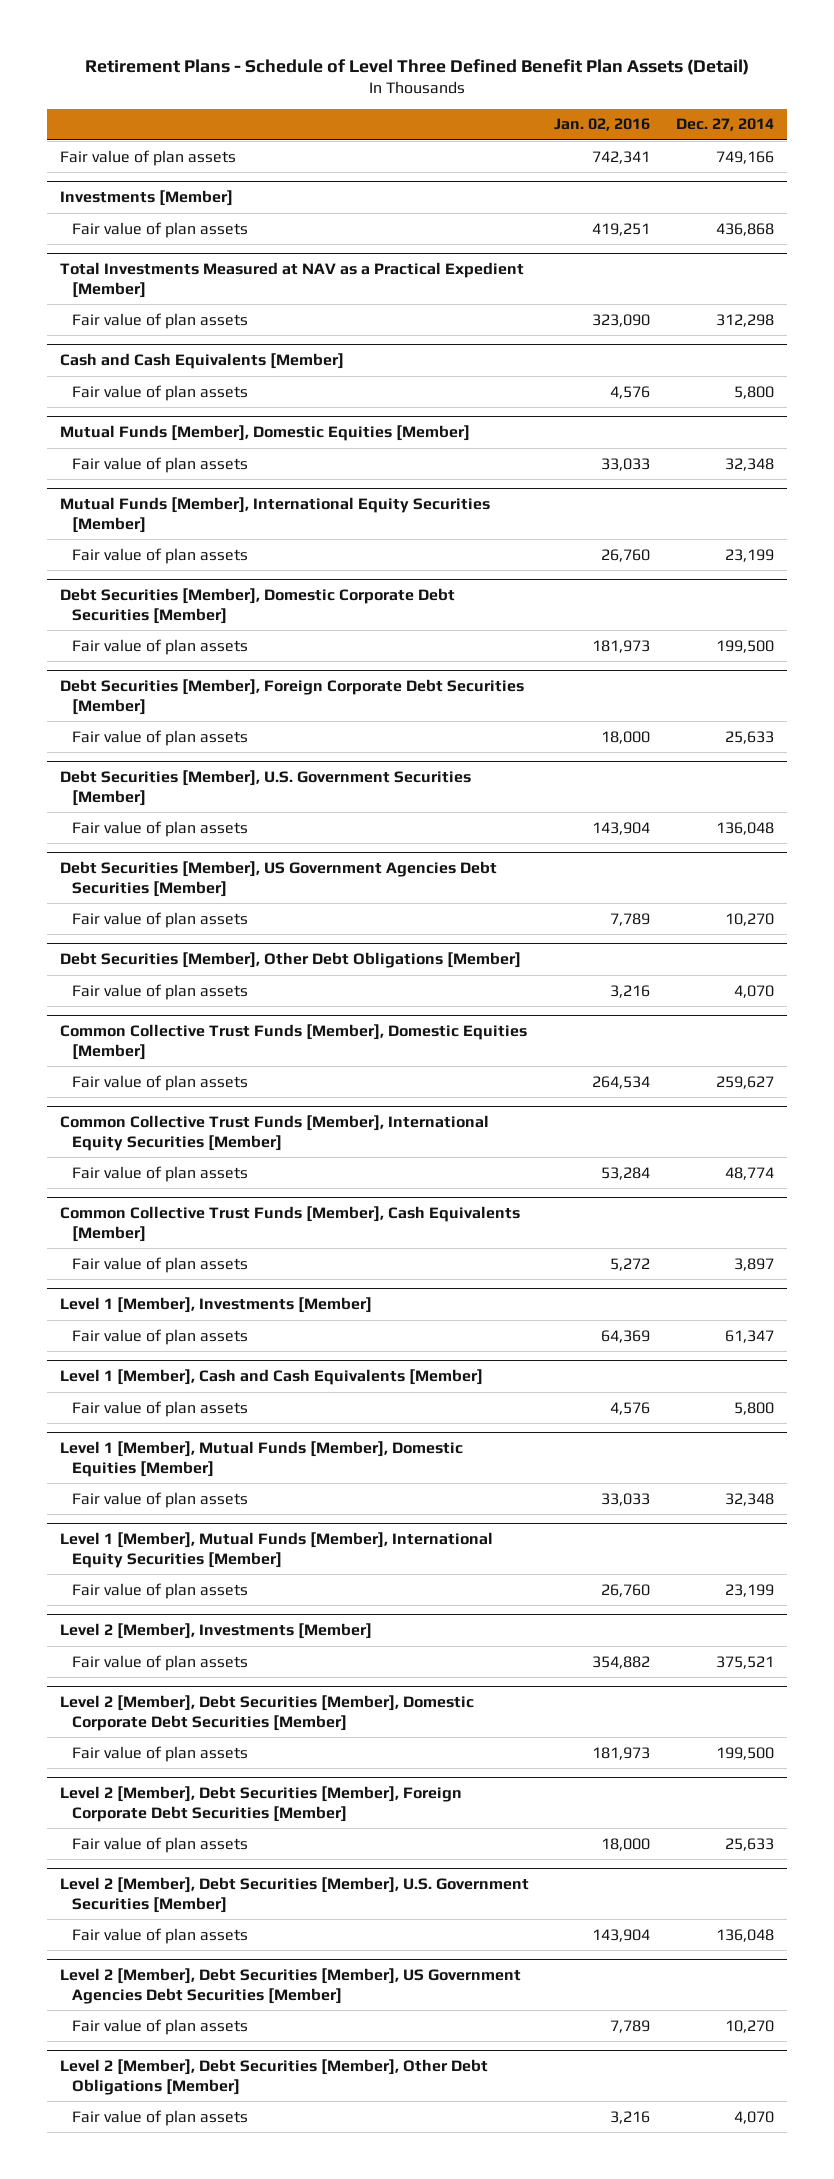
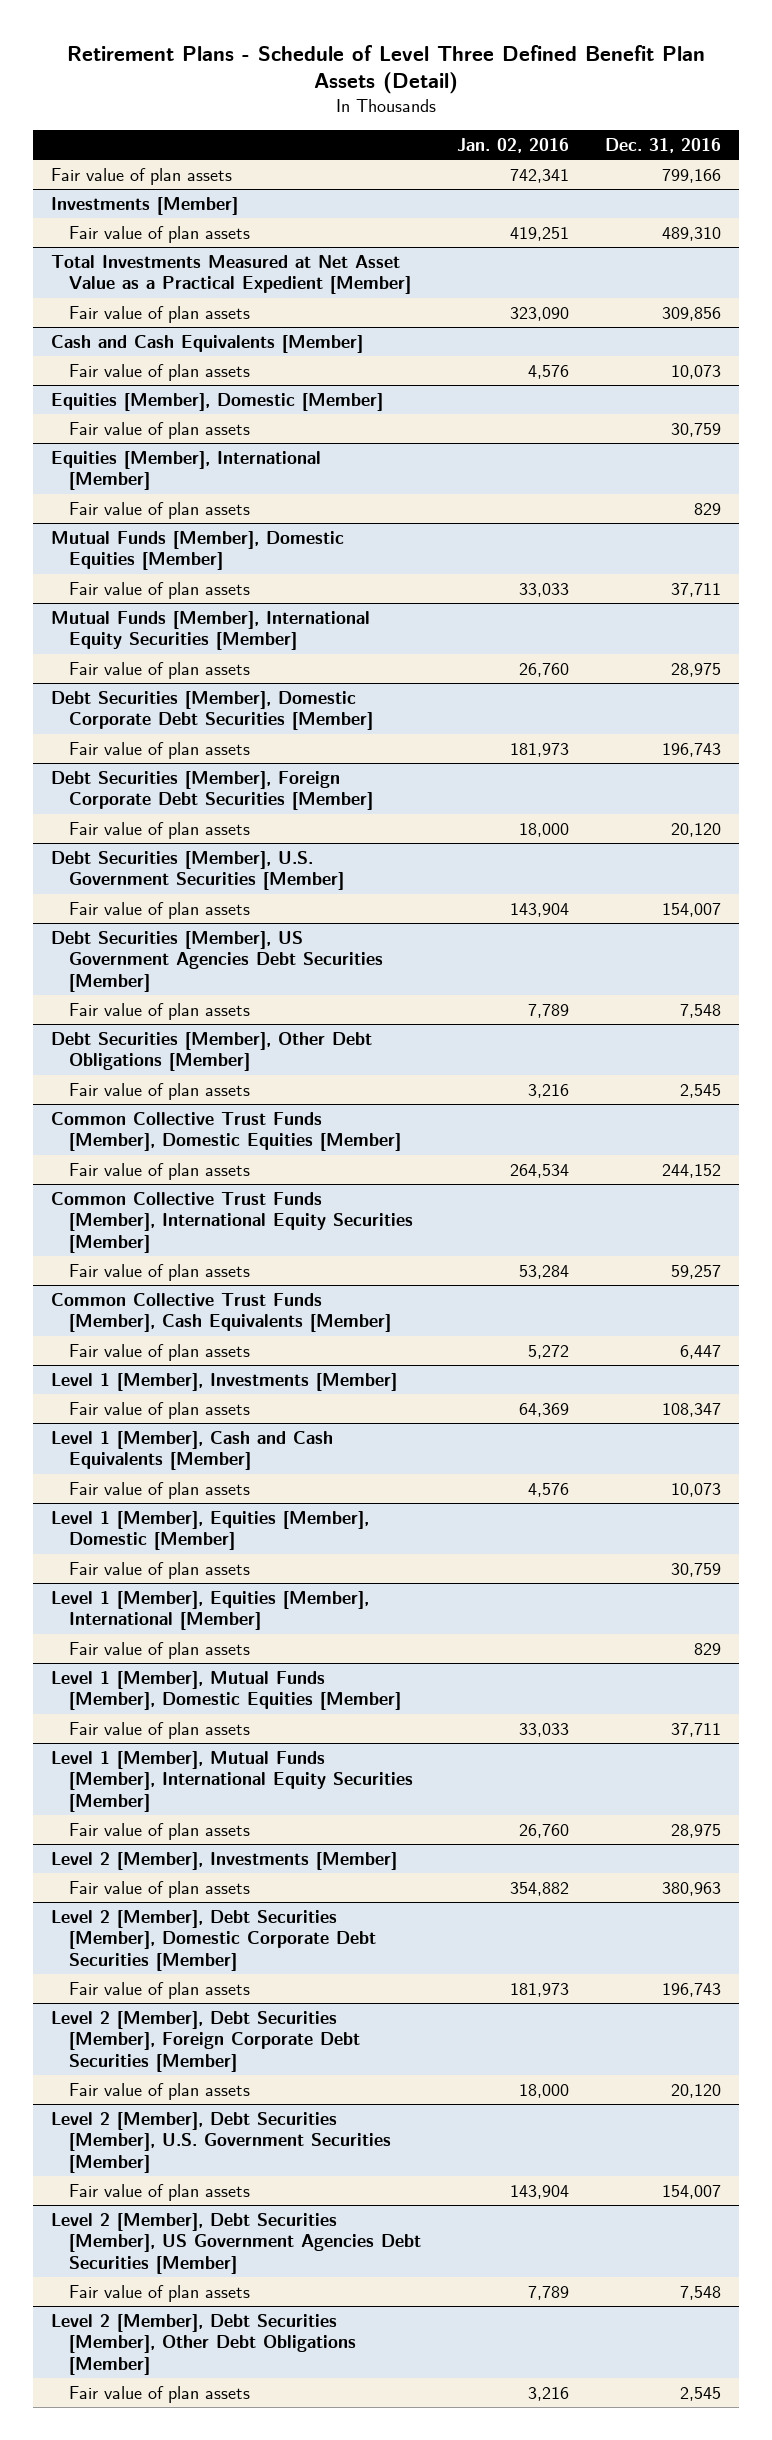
[675,118,774,132] Dec. 27, 2014 -> none
none -> [604,137,721,153] Dec. 31, 2016
[59,262,524,298] Total Investments Measured at NAV as a Practical Expedient [Member] -> [51,254,412,295] Total Investments Measured at Net Asset Value as a Practical Expedient [Member]
none -> [51,392,384,411] Equities [Member], Domestic [Member]
none -> [69,421,251,439] Fair value of plan assets
none -> [51,450,322,491] Equities [Member], International [Member]
none -> [69,501,251,519] Fair value of plan assets
none -> [51,1510,370,1551] Level 1 [Member], Equities [Member], Domestic [Member]
none -> [69,1561,251,1579] Fair value of plan assets
none -> [51,1590,370,1631] Level 1 [Member], Equities [Member], International [Member]
none -> [69,1641,251,1659] Fair value of plan assets

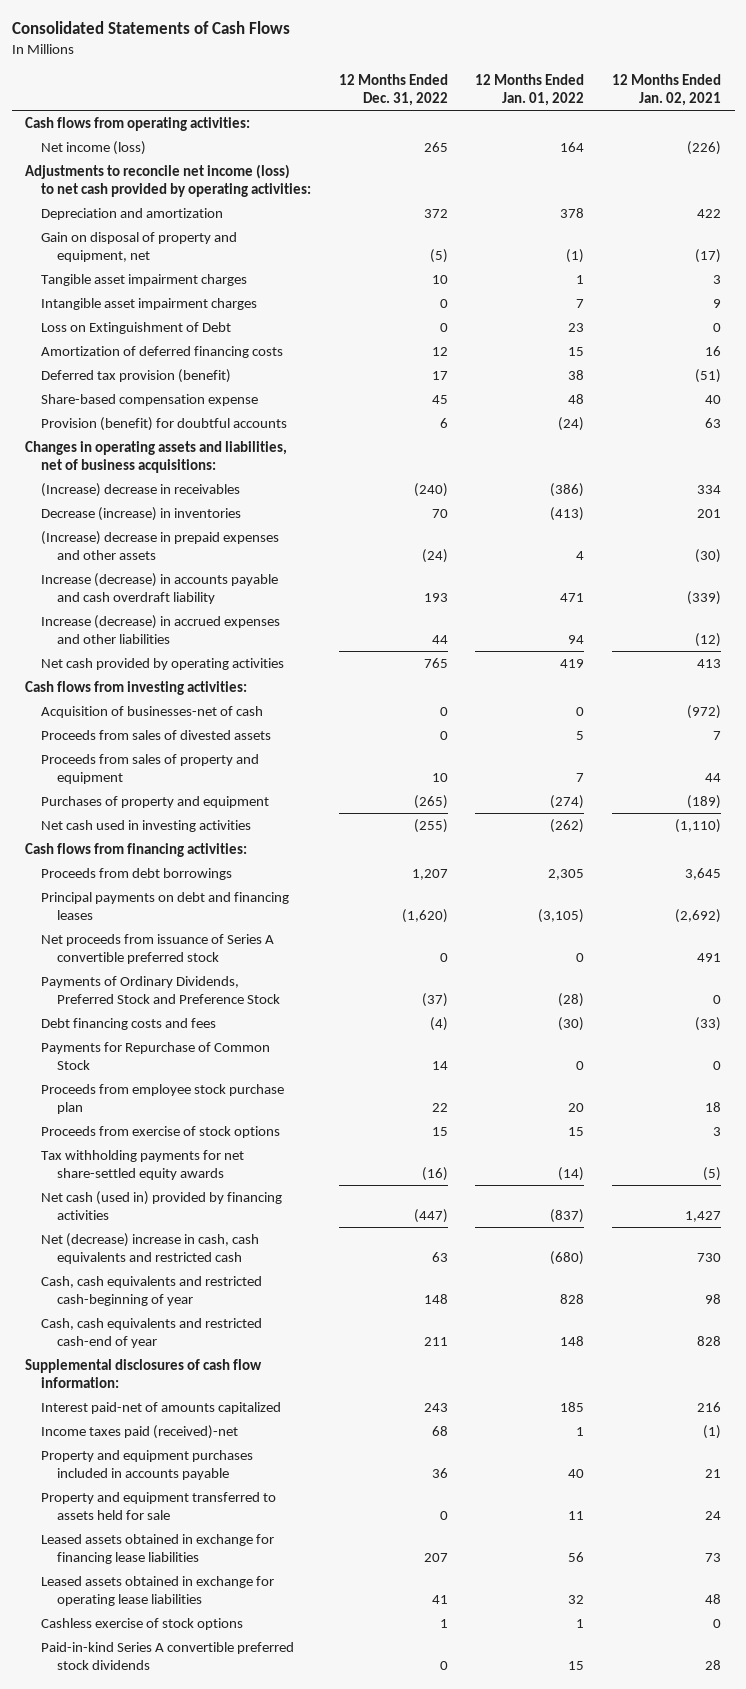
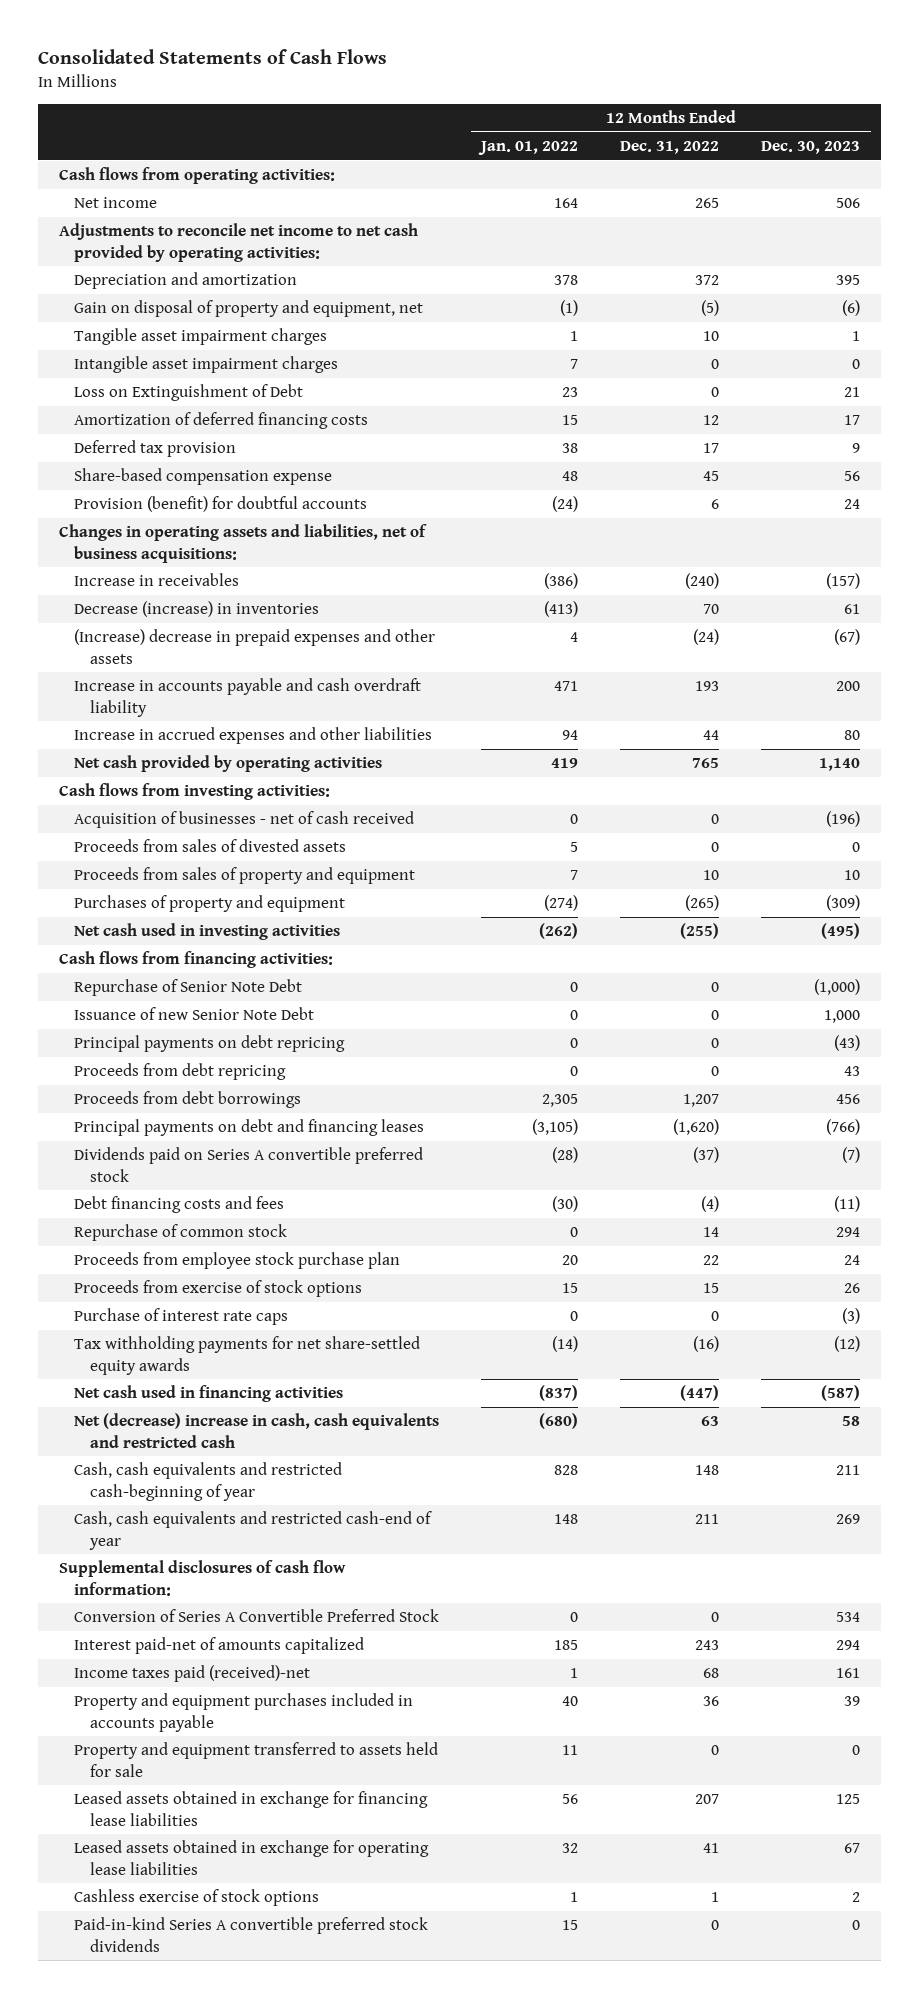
[611,73,721,106] 12 Months Ended Jan. 02, 2021 -> none
none -> [761,141,861,155] Dec. 30, 2023
[41,140,147,155] Net income (loss) -> [74,197,158,209] Net income
[25,163,312,197] Adjustments to reconcile net income (loss) to net cash provided by operating activities: -> [58,223,418,262] Adjustments to reconcile net income to net cash provided by operating activities:
[41,368,232,383] Deferred tax provision (benefit) -> [74,440,237,458] Deferred tax provision
[41,482,241,497] (Increase) decrease in receivables -> [74,573,240,587] Increase in receivables
[41,572,279,604] Increase (decrease) in accounts payable and cash overdraft liability -> [74,678,422,717] Increase in accounts payable and cash overdraft liability
[41,614,281,644] Increase (decrease) in accrued expenses and other liabilities -> [74,727,433,745] Increase in accrued expenses and other liabilities
[41,705,264,718] Acquisition of businesses-net of cash -> [74,811,415,829] Acquisition of businesses - net of cash received
none -> [74,979,303,997] Repurchase of Senior Note Debt
none -> [74,1007,315,1021] Issuance of new Senior Note Debt
none -> [74,1035,346,1053] Principal payments on debt repricing
none -> [74,1063,287,1081] Proceeds from debt repricing
[41,933,275,964] Net proceeds from issuance of Series A convertible preferred stock -> none
[41,975,280,1004] Payments of Ordinary Dividends, Preferred Stock and Preference Stock -> [74,1147,424,1182] Dividends paid on Series A convertible preferred stock
[41,1041,271,1070] Payments for Repurchase of Common Stock -> [74,1224,288,1242] Repurchase of common stock
none -> [74,1308,289,1326] Purchase of interest rate caps
[41,1190,283,1220] Net cash (used in) provided by financing activities -> [74,1385,344,1403] Net cash used in financing activities
none -> [74,1609,440,1623] Conversion of Series A Convertible Preferred Stock

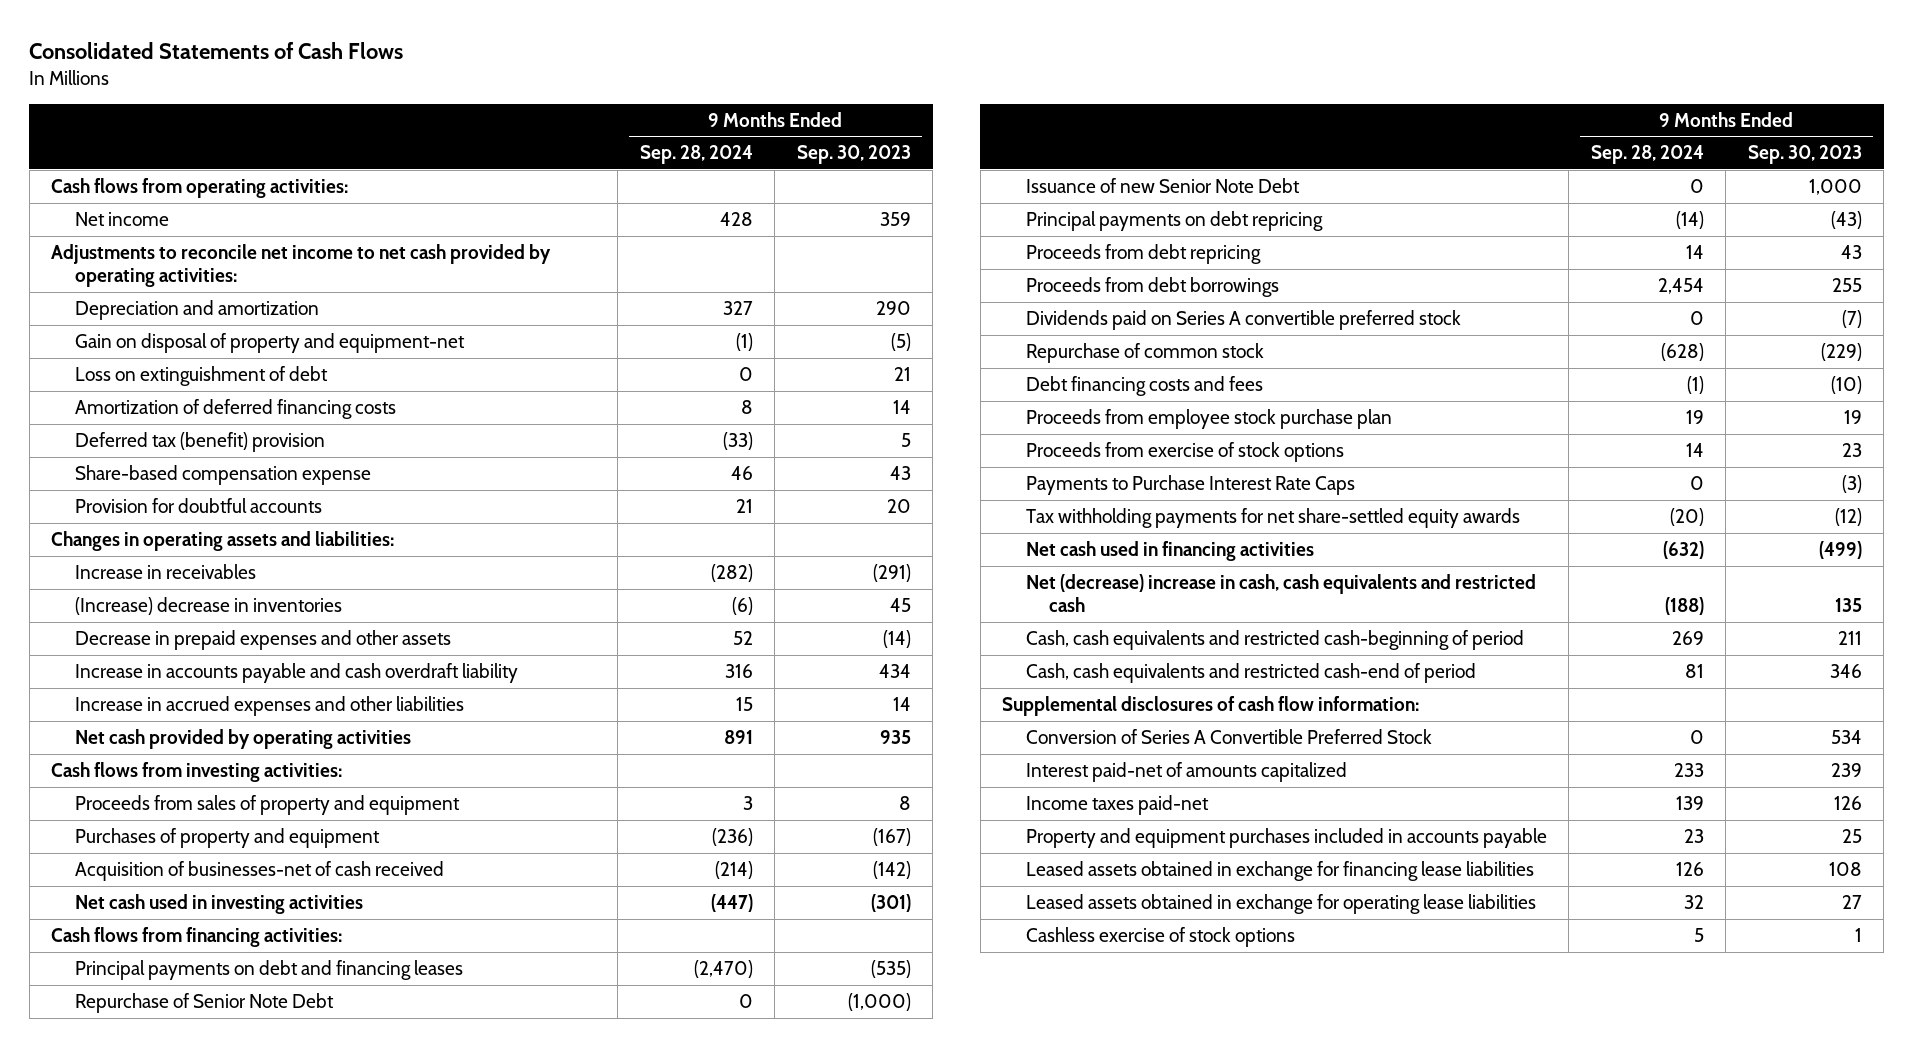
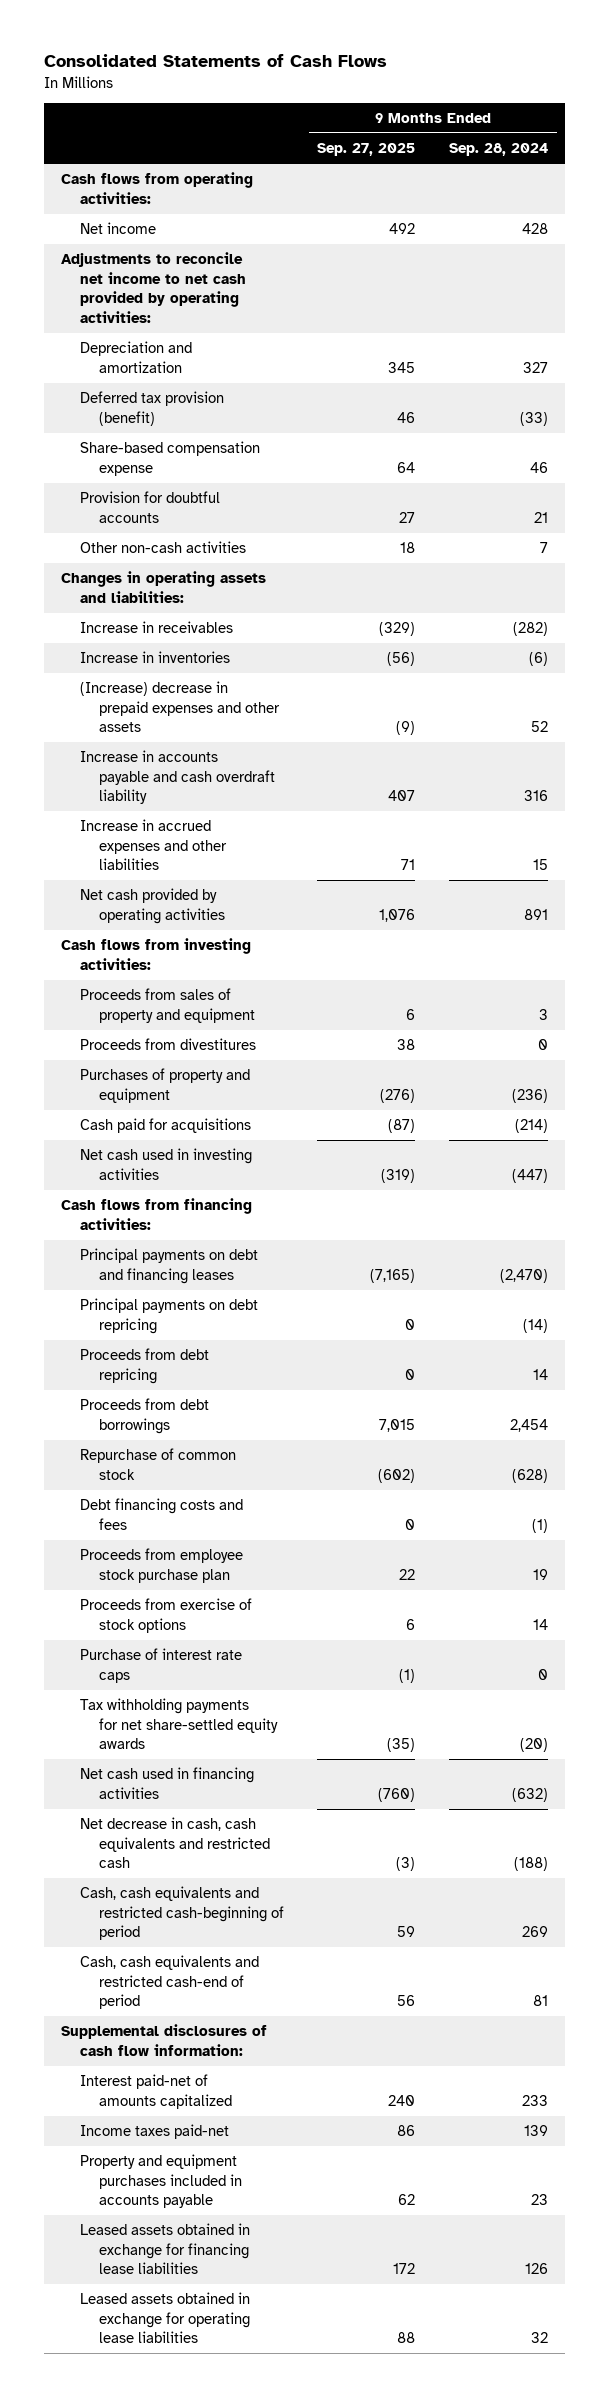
[796,145,911,165] Sep. 30, 2023 -> none
none -> [317,143,416,157] Sep. 27, 2025
[74,332,465,353] Gain on disposal of property and equipment-net -> none
[74,365,328,386] Loss on extinguishment of debt -> none
[74,398,396,419] Amortization of deferred financing costs -> none
[74,431,325,452] Deferred tax (benefit) provision -> [79,391,224,426] Deferred tax provision (benefit)
none -> [79,541,246,554] Other non-cash activities
[74,596,342,615] (Increase) decrease in inventories -> [79,651,230,664] Increase in inventories
[74,629,451,650] Decrease in prepaid expenses and other assets -> [79,681,280,733] (Increase) decrease in prepaid expenses and other assets
none -> [79,1038,256,1051] Proceeds from divestitures
[74,860,444,881] Acquisition of businesses-net of cash received -> [79,1118,251,1134] Cash paid for acquisitions
[74,992,334,1013] Repurchase of Senior Note Debt -> none
[1025,177,1300,193] Issuance of new Senior Note Debt -> none
[1025,309,1461,330] Dividends paid on Series A convertible preferred stock -> none
[1025,474,1355,495] Payments to Purchase Interest Rate Caps -> [79,1648,242,1683] Purchase of interest rate caps
[1025,573,1536,612] Net (decrease) increase in cash, cash equivalents and restricted cash -> [79,1817,270,1869] Net decrease in cash, cash equivalents and restricted cash
[1025,728,1432,744] Conversion of Series A Convertible Preferred Stock -> none
[1025,926,1295,947] Cashless exercise of stock options -> none

